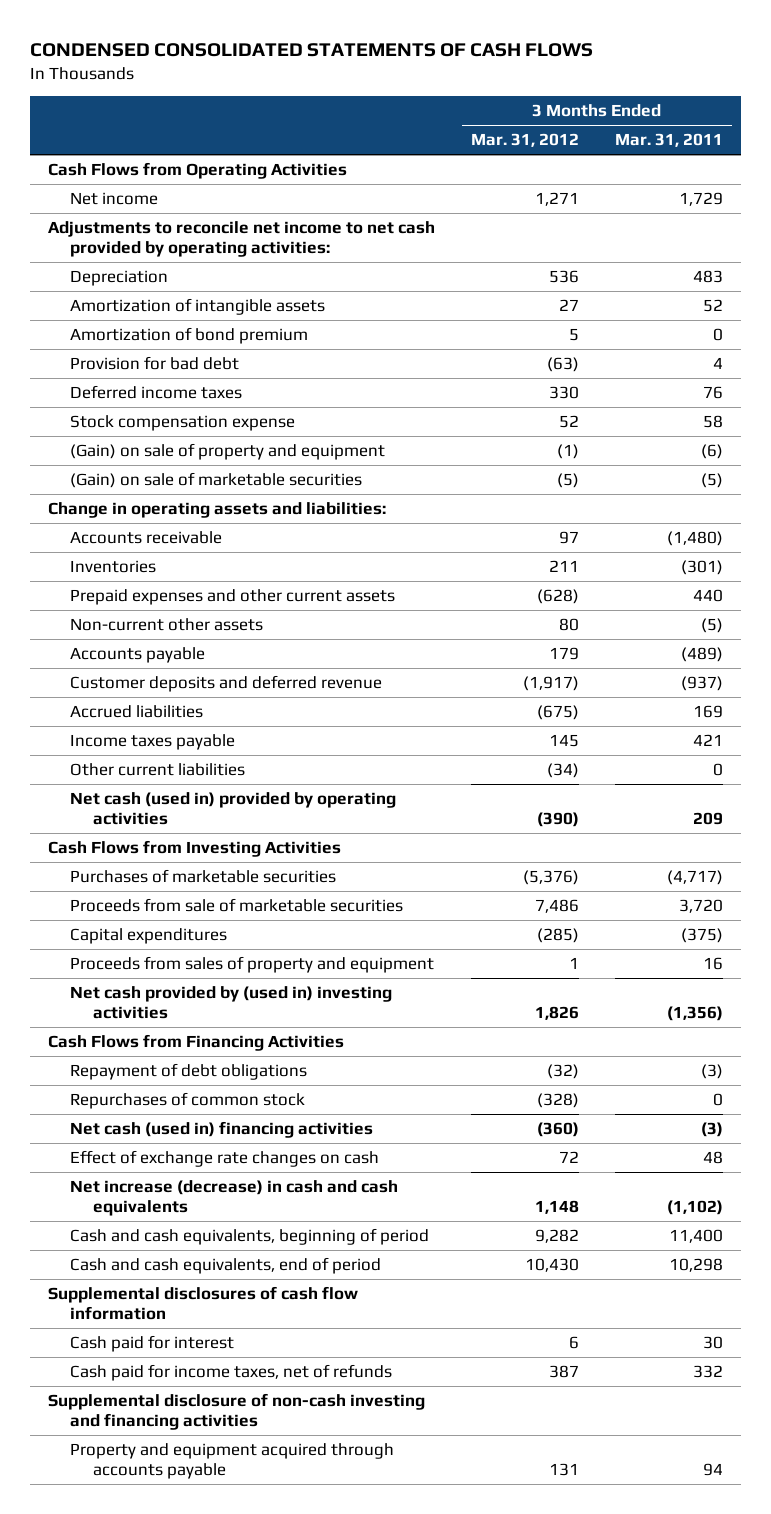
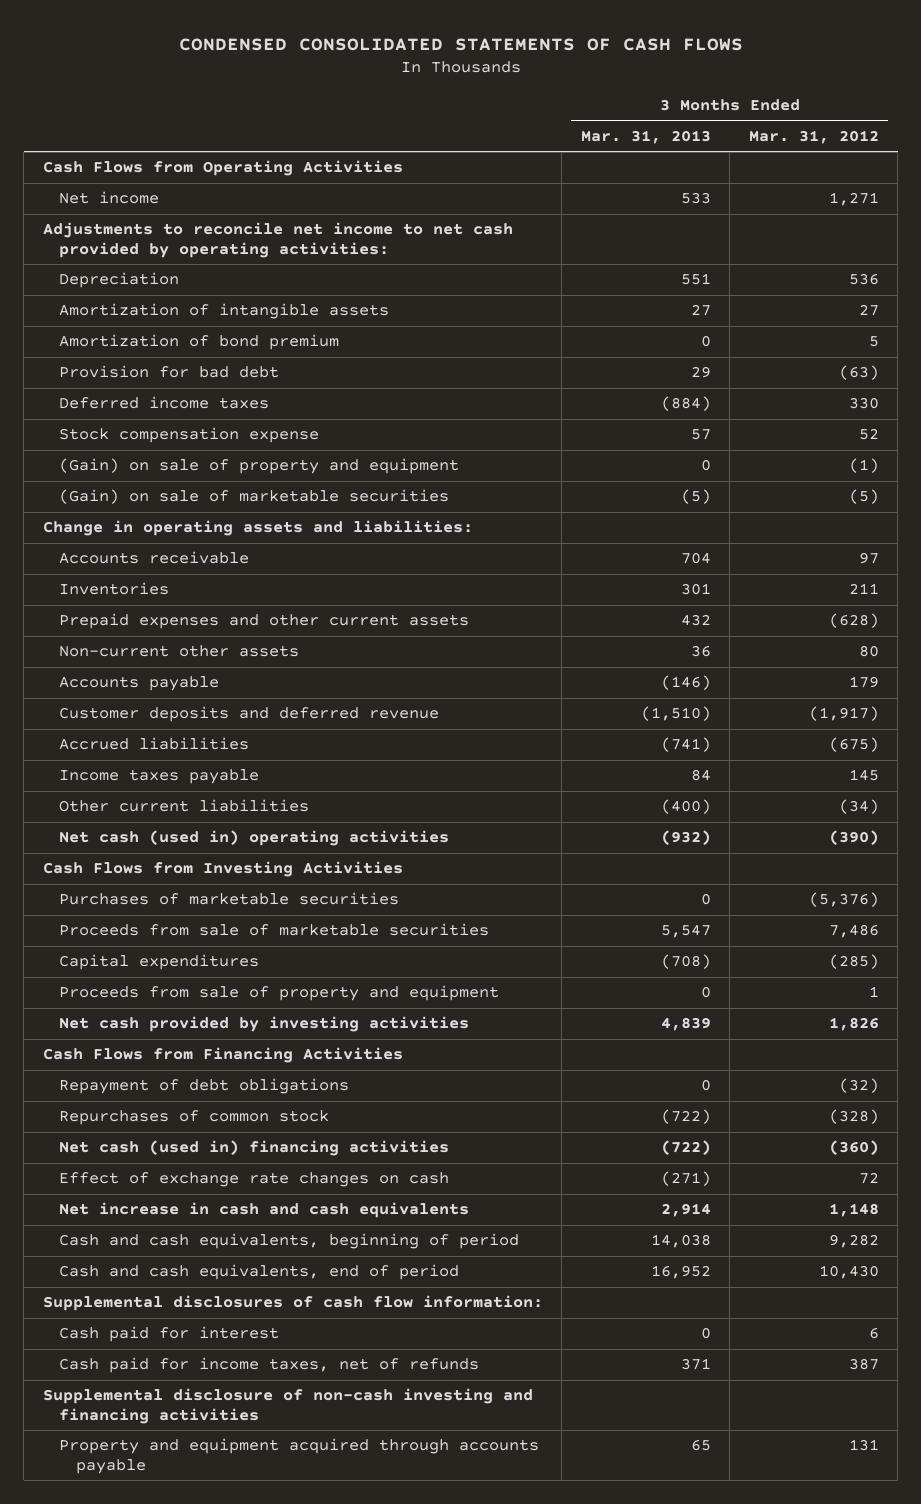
[614,133,723,148] Mar. 31, 2011 -> none
none -> [580,129,711,144] Mar. 31, 2013
[70,792,397,826] Net cash (used in) provided by operating activities -> [59,830,450,847] Net cash (used in) operating activities
[70,956,435,974] Proceeds from sales of property and equipment -> [59,985,500,1002] Proceeds from sale of property and equipment
[70,986,393,1020] Net cash provided by (used in) investing activities -> [59,1016,470,1033] Net cash provided by investing activities
[70,1180,399,1217] Net increase (decrease) in cash and cash equivalents -> [59,1202,470,1219] Net increase in cash and cash equivalents
[47,1286,358,1321] Supplemental disclosures of cash flow information -> [42,1295,543,1312] Supplemental disclosures of cash flow information:

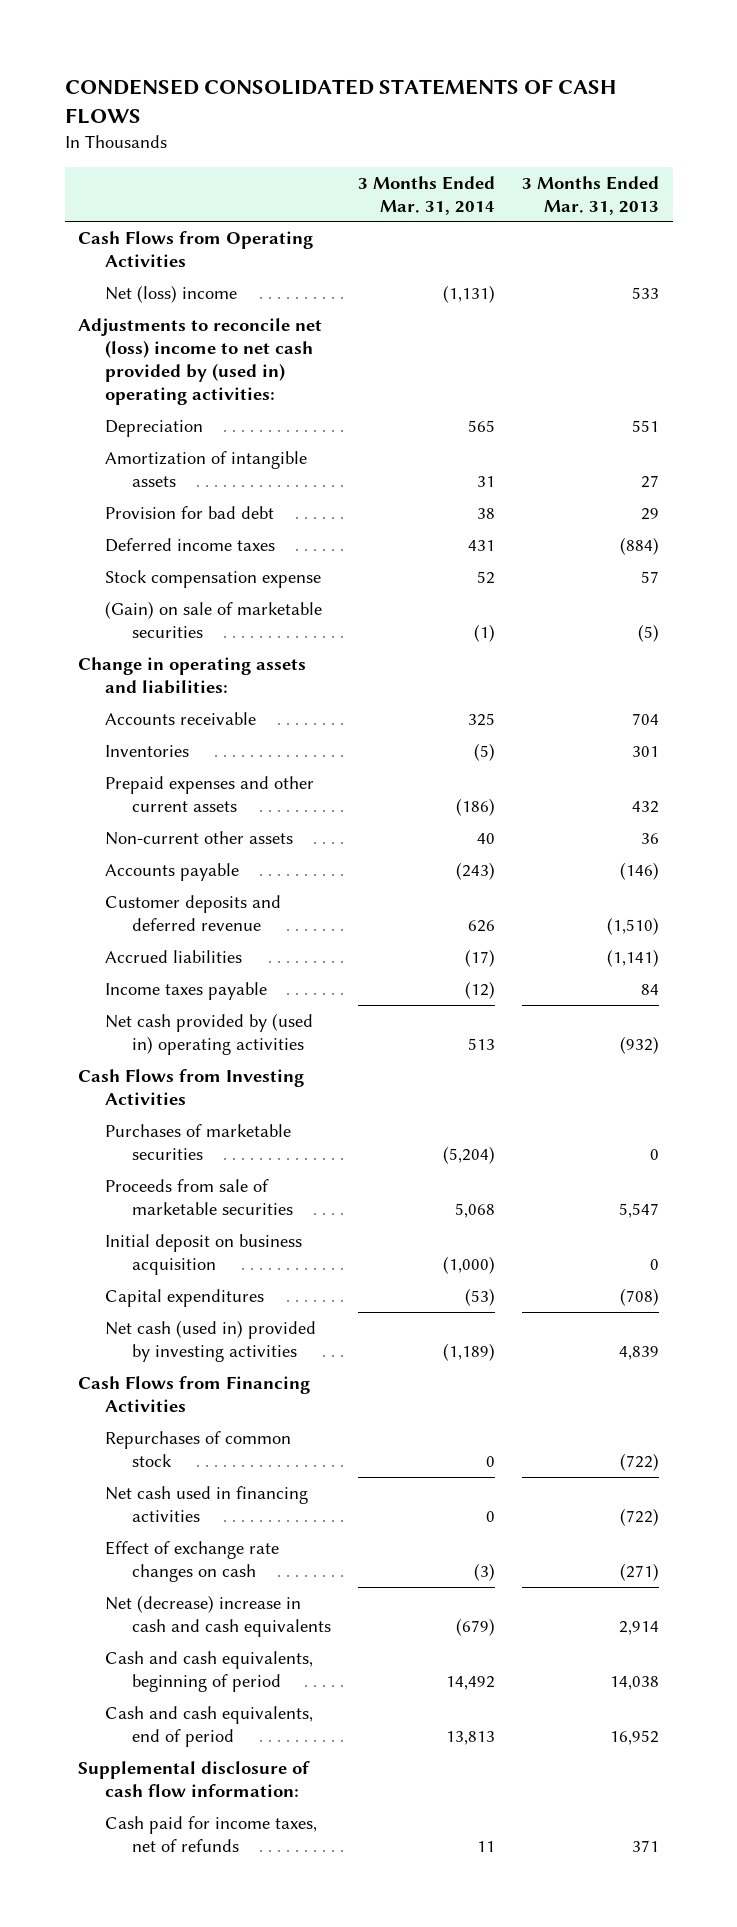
[748,129,879,144] Mar. 31, 2012 -> none
none -> [357,175,495,215] 3 Months Ended Mar. 31, 2014
[59,191,160,205] Net income -> [104,284,237,303] Net (loss) income
[42,222,513,258] Adjustments to reconcile net income to net cash provided by operating activities: -> [78,317,323,405] Adjustments to reconcile net (loss) income to net cash provided by (used in) operating activities:
[59,334,340,351] Amortization of bond premium -> none
[59,458,460,475] (Gain) on sale of property and equipment -> none
[660,737,711,753] (741) -> [606,948,659,967] (1,141)
[59,799,310,813] Other current liabilities -> none
[59,830,450,847] Net cash (used in) operating activities -> [104,1012,313,1055] Net cash provided by (used in) operating activities
none -> [104,1233,302,1275] Initial deposit on business acquisition
[59,985,500,1002] Proceeds from sale of property and equipment -> none
[59,1016,470,1033] Net cash provided by investing activities -> [104,1319,316,1362] Net cash (used in) provided by investing activities
[59,1078,350,1095] Repayment of debt obligations -> none
[59,1140,450,1157] Net cash (used in) financing activities -> [104,1485,308,1522] Net cash used in financing activities
[59,1202,470,1219] Net increase in cash and cash equivalents -> [104,1594,331,1637] Net (decrease) increase in cash and cash equivalents
[59,1326,280,1343] Cash paid for interest -> none
[42,1295,543,1312] Supplemental disclosures of cash flow information: -> [78,1760,311,1797] Supplemental disclosure of cash flow information:
[42,1388,533,1424] Supplemental disclosure of non-cash investing and financing activities -> none
[59,1438,540,1474] Property and equipment acquired through accounts payable -> none

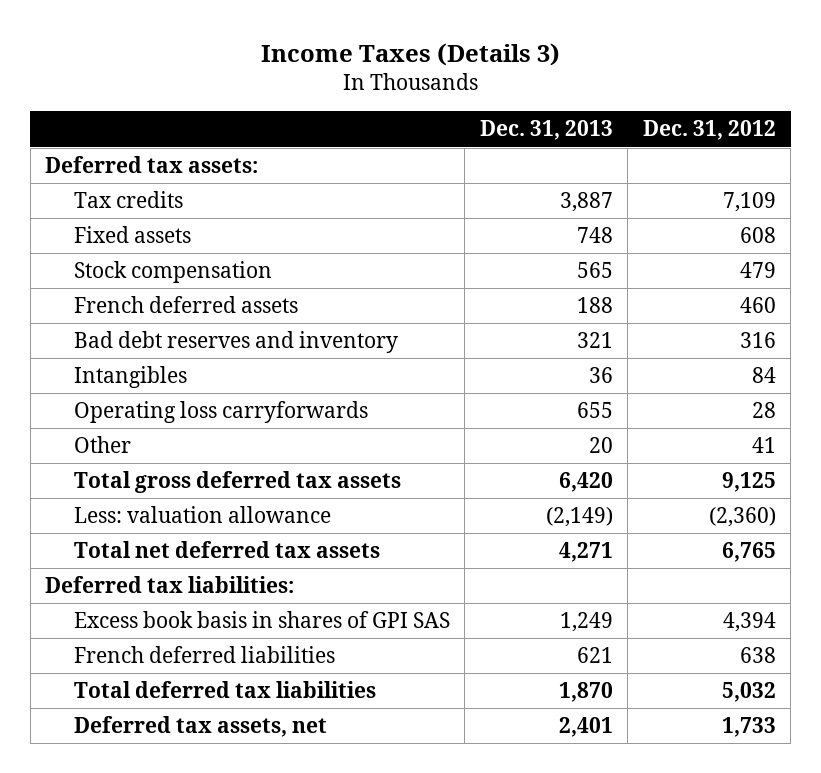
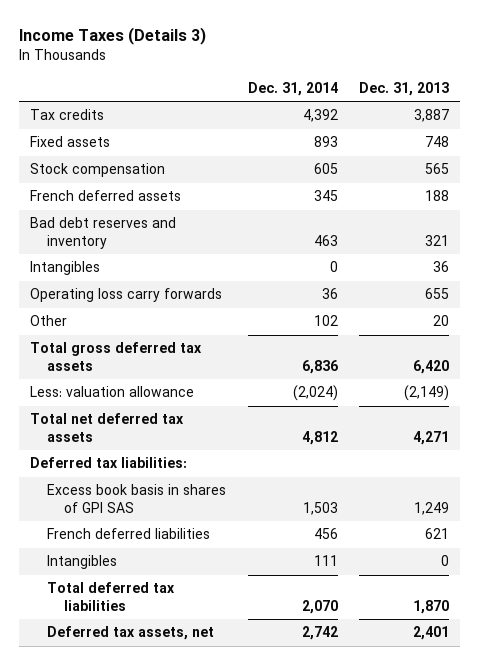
[642,120,776,141] Dec. 31, 2012 -> none
none -> [247,81,338,96] Dec. 31, 2014
[45,156,259,174] Deferred tax assets: -> none
[73,401,368,424] Operating loss carryforwards -> [30,288,223,303] Operating loss carry forwards
none -> [47,555,118,570] Intangibles

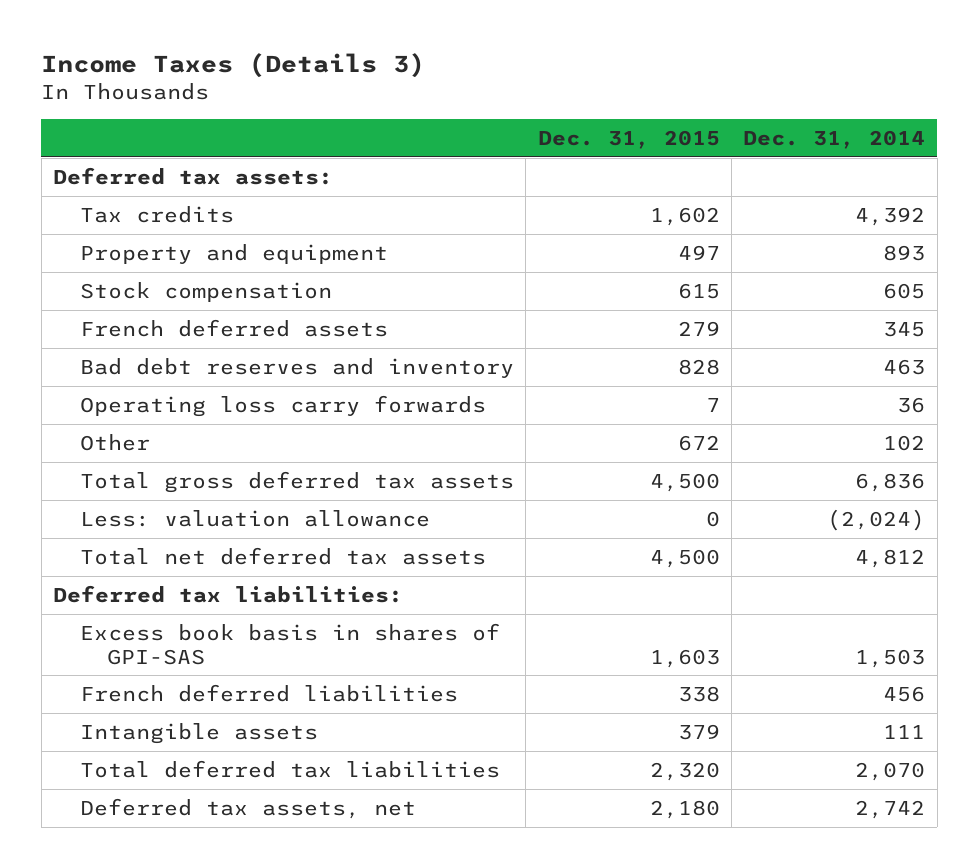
[359,81,450,96] Dec. 31, 2013 -> none
none -> [537,130,720,150] Dec. 31, 2015
none -> [53,166,334,185] Deferred tax assets:
[30,136,111,148] Fixed assets -> [80,243,389,264] Property and equipment
[30,261,101,276] Intangibles -> none
[47,484,227,513] Excess book basis in shares of GPI SAS -> [80,622,501,665] Excess book basis in shares of GPI-SAS
[47,555,118,570] Intangibles -> [80,722,319,744] Intangible assets

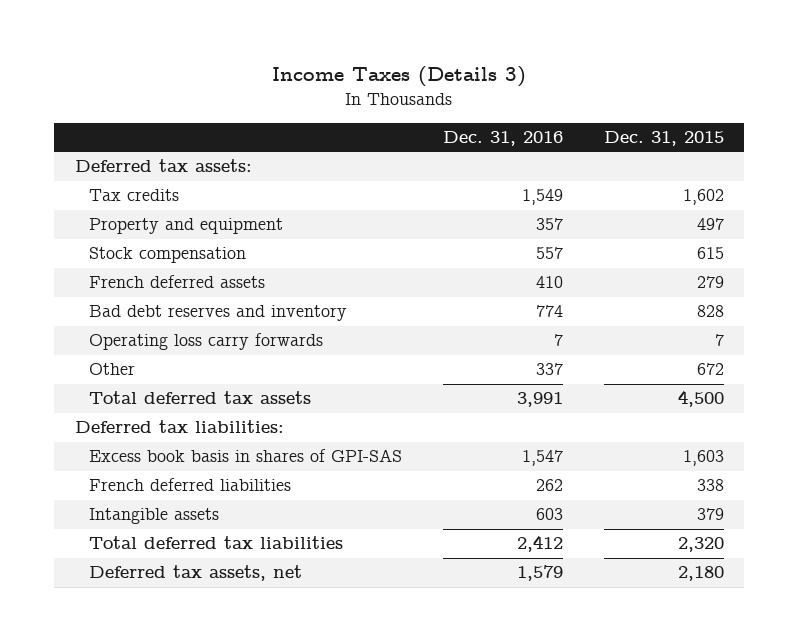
[743,130,926,150] Dec. 31, 2014 -> none
none -> [442,131,563,147] Dec. 31, 2016
[80,470,515,493] Total gross deferred tax assets -> none
[80,509,431,527] Less: valuation allowance -> none
[80,546,487,565] Total net deferred tax assets -> [88,391,311,405] Total deferred tax assets

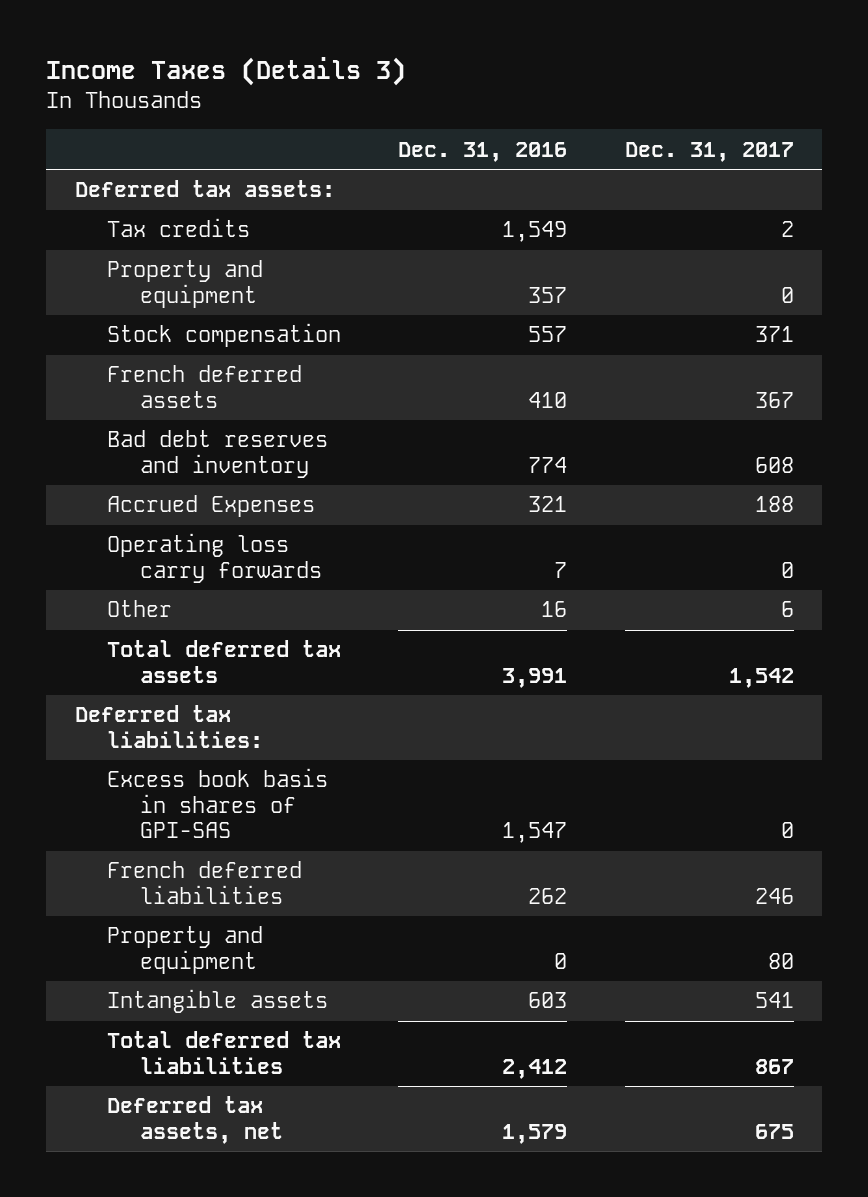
[603,131,724,147] Dec. 31, 2015 -> none
none -> [624,141,794,162] Dec. 31, 2017
none -> [107,495,316,518] Accrued Expenses
[535,363,563,376] 337 -> [541,601,568,618] 16
none -> [107,926,264,974] Property and equipment

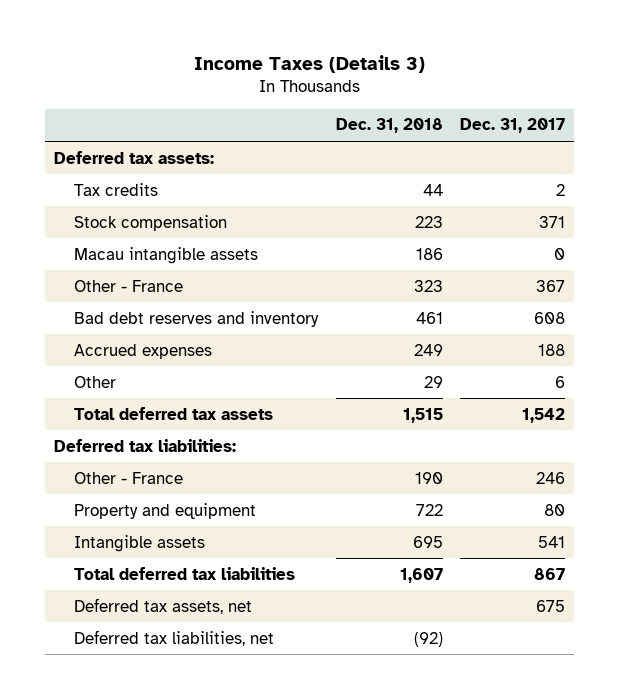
[398,141,568,162] Dec. 31, 2016 -> none
none -> [335,118,443,134] Dec. 31, 2018
[107,260,264,308] Property and equipment -> none
none -> [74,246,259,264] Macau intangible assets
[107,365,303,408] French deferred assets -> [74,279,184,292] Other - France
[107,533,322,583] Operating loss carry forwards -> none
[107,495,316,518] Accrued Expenses -> [74,343,213,359] Accrued expenses
[107,768,329,839] Excess book basis in shares of GPI-SAS -> none
[107,861,303,904] French deferred liabilities -> [74,471,184,484] Other - France
none -> [74,629,275,646] Deferred tax liabilities, net

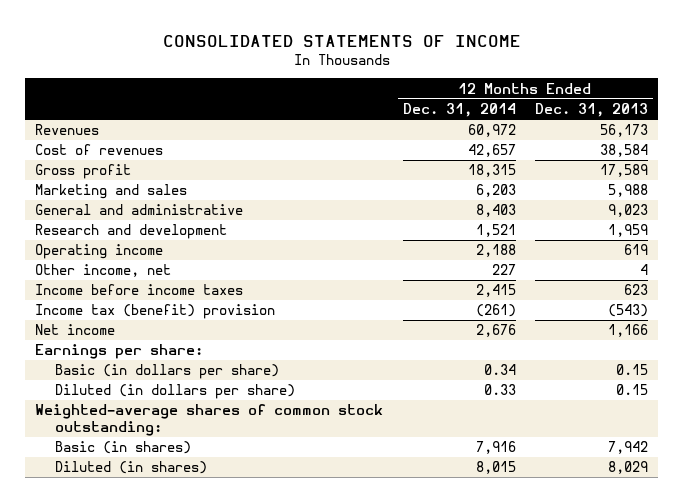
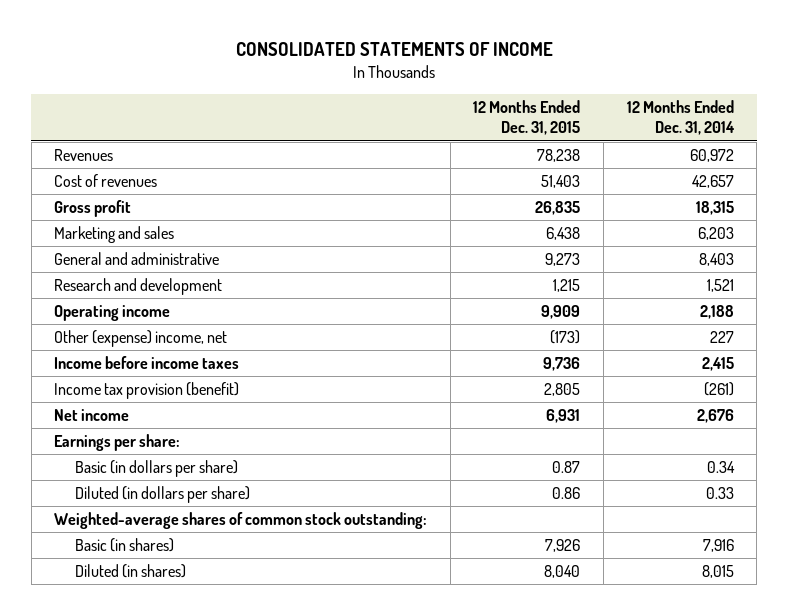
[535,103,649,118] Dec. 31, 2013 -> none
none -> [473,100,581,136] 12 Months Ended Dec. 31, 2015
[35,264,172,278] Other income, net -> [54,330,228,348] Other (expense) income, net
[35,304,276,320] Income tax (benefit) provision -> [54,382,240,400] Income tax provision (benefit)

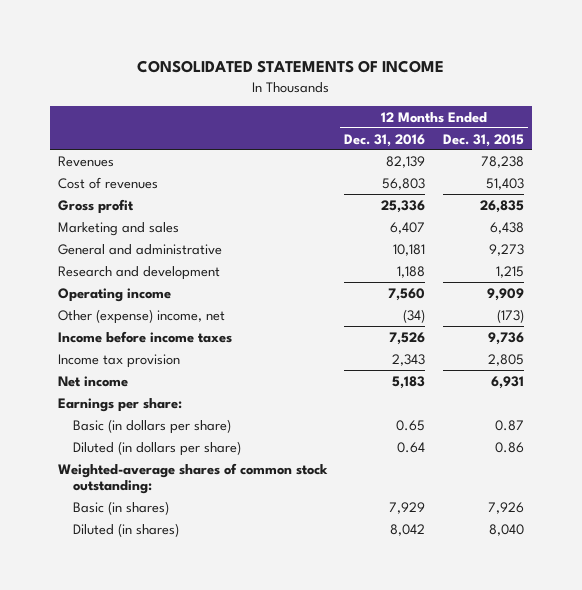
[626,100,735,136] 12 Months Ended Dec. 31, 2014 -> none
none -> [344,133,426,147] Dec. 31, 2016
[54,382,240,400] Income tax provision (benefit) -> [58,353,181,368] Income tax provision

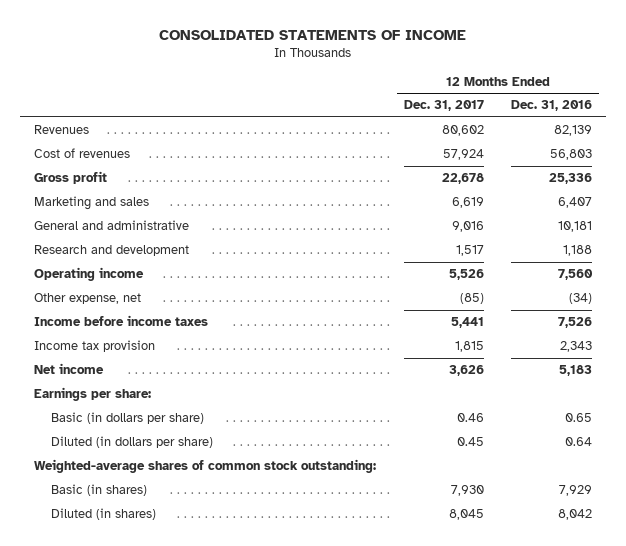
[442,133,524,147] Dec. 31, 2015 -> none
none -> [403,100,484,112] Dec. 31, 2017
[58,308,226,324] Other (expense) income, net -> [33,293,141,305] Other expense, net

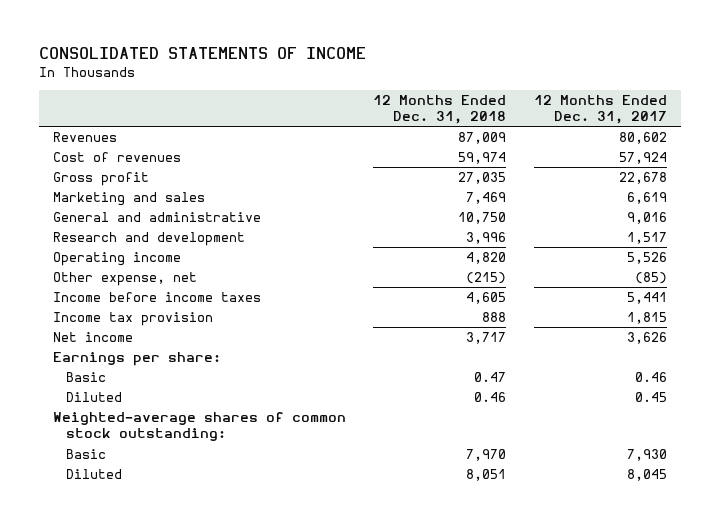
[511,100,593,112] Dec. 31, 2016 -> none
none -> [373,94,507,124] 12 Months Ended Dec. 31, 2018
[50,412,204,425] Basic (in dollars per share) -> [66,372,107,383] Basic
[50,436,213,449] Diluted (in dollars per share) -> [66,392,123,403] Diluted
[50,484,147,497] Basic (in shares) -> [66,449,107,460] Basic
[50,508,156,521] Diluted (in shares) -> [66,469,123,480] Diluted

